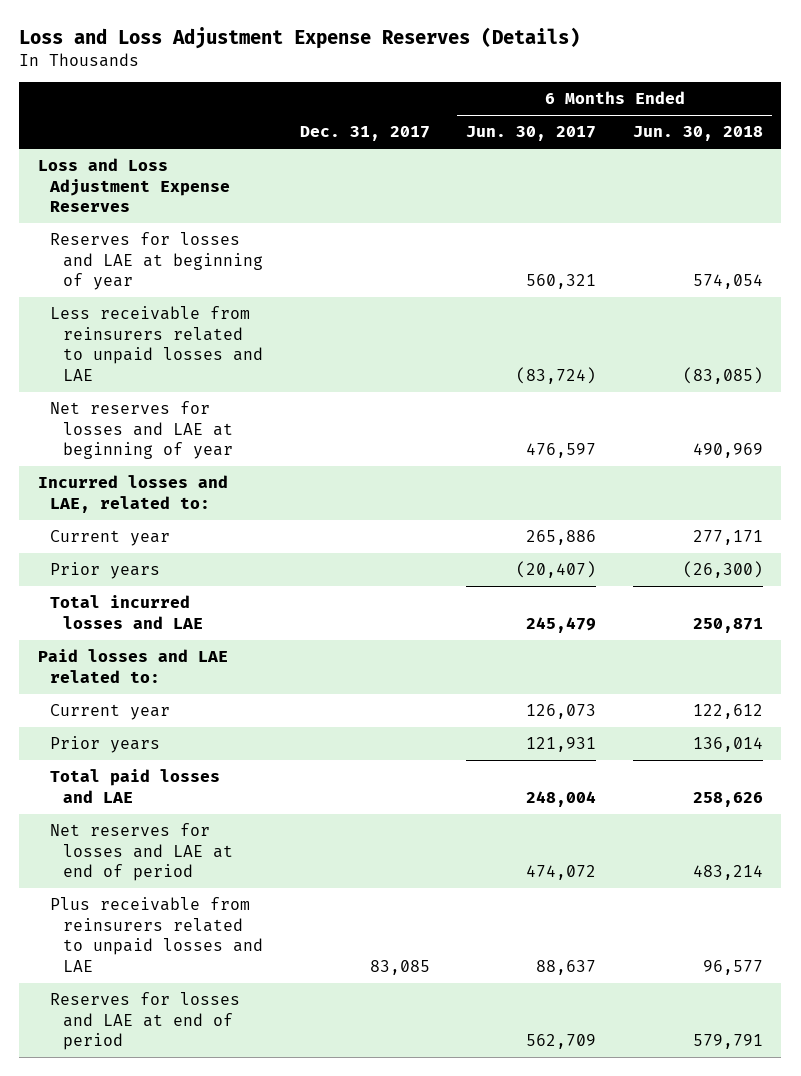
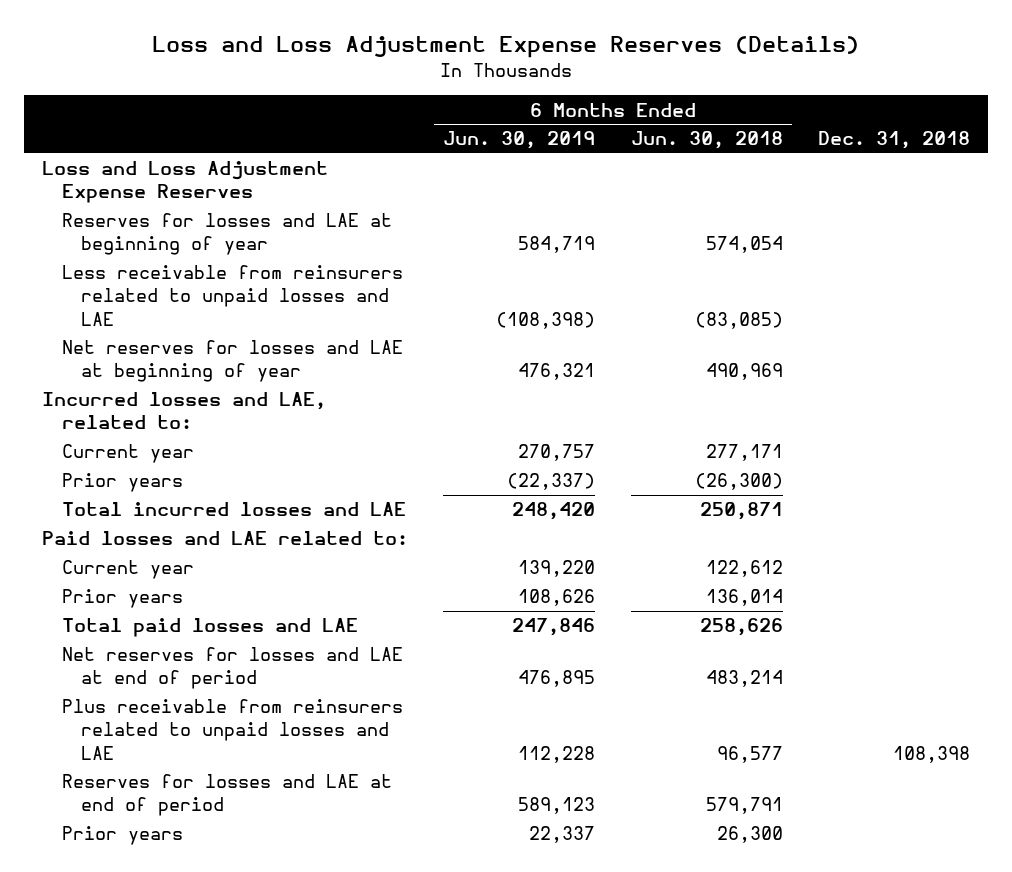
[299,126,430,142] Dec. 31, 2017 -> none
[466,126,597,142] Jun. 30, 2017 -> none
none -> [443,131,596,150] Jun. 30, 2019
none -> [818,131,971,150] Dec. 31, 2018
none -> [61,826,183,846] Prior years

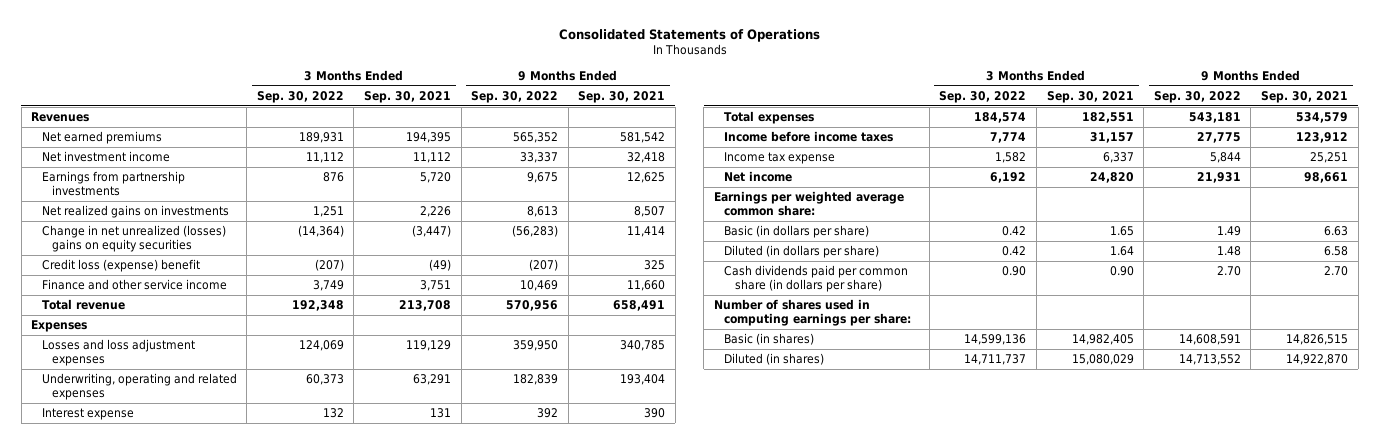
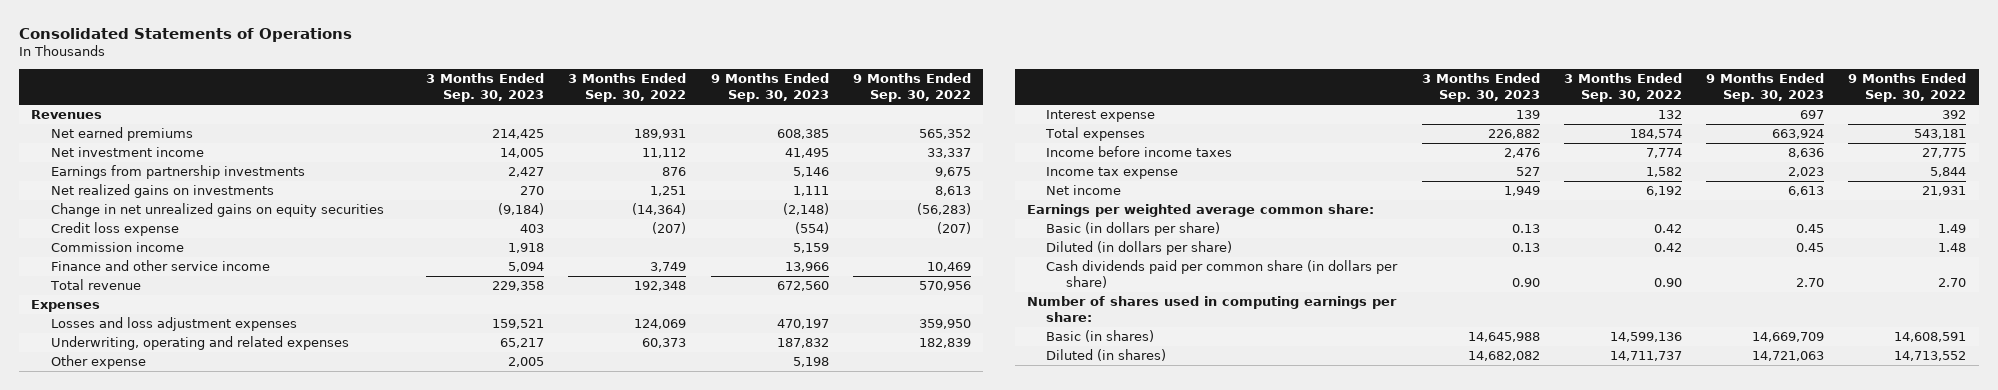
[363,90,451,103] Sep. 30, 2021 -> none
[578,90,666,103] Sep. 30, 2021 -> none
none -> [426,72,545,102] 3 Months Ended Sep. 30, 2023
none -> [710,72,829,102] 9 Months Ended Sep. 30, 2023
[41,225,226,252] Change in net unrealized (losses) gains on equity securities -> [50,203,384,218] Change in net unrealized gains on equity securities
[41,259,200,273] Credit loss (expense) benefit -> [50,222,179,237] Credit loss expense
none -> [50,242,184,253] Commission income
none -> [50,355,146,370] Other expense

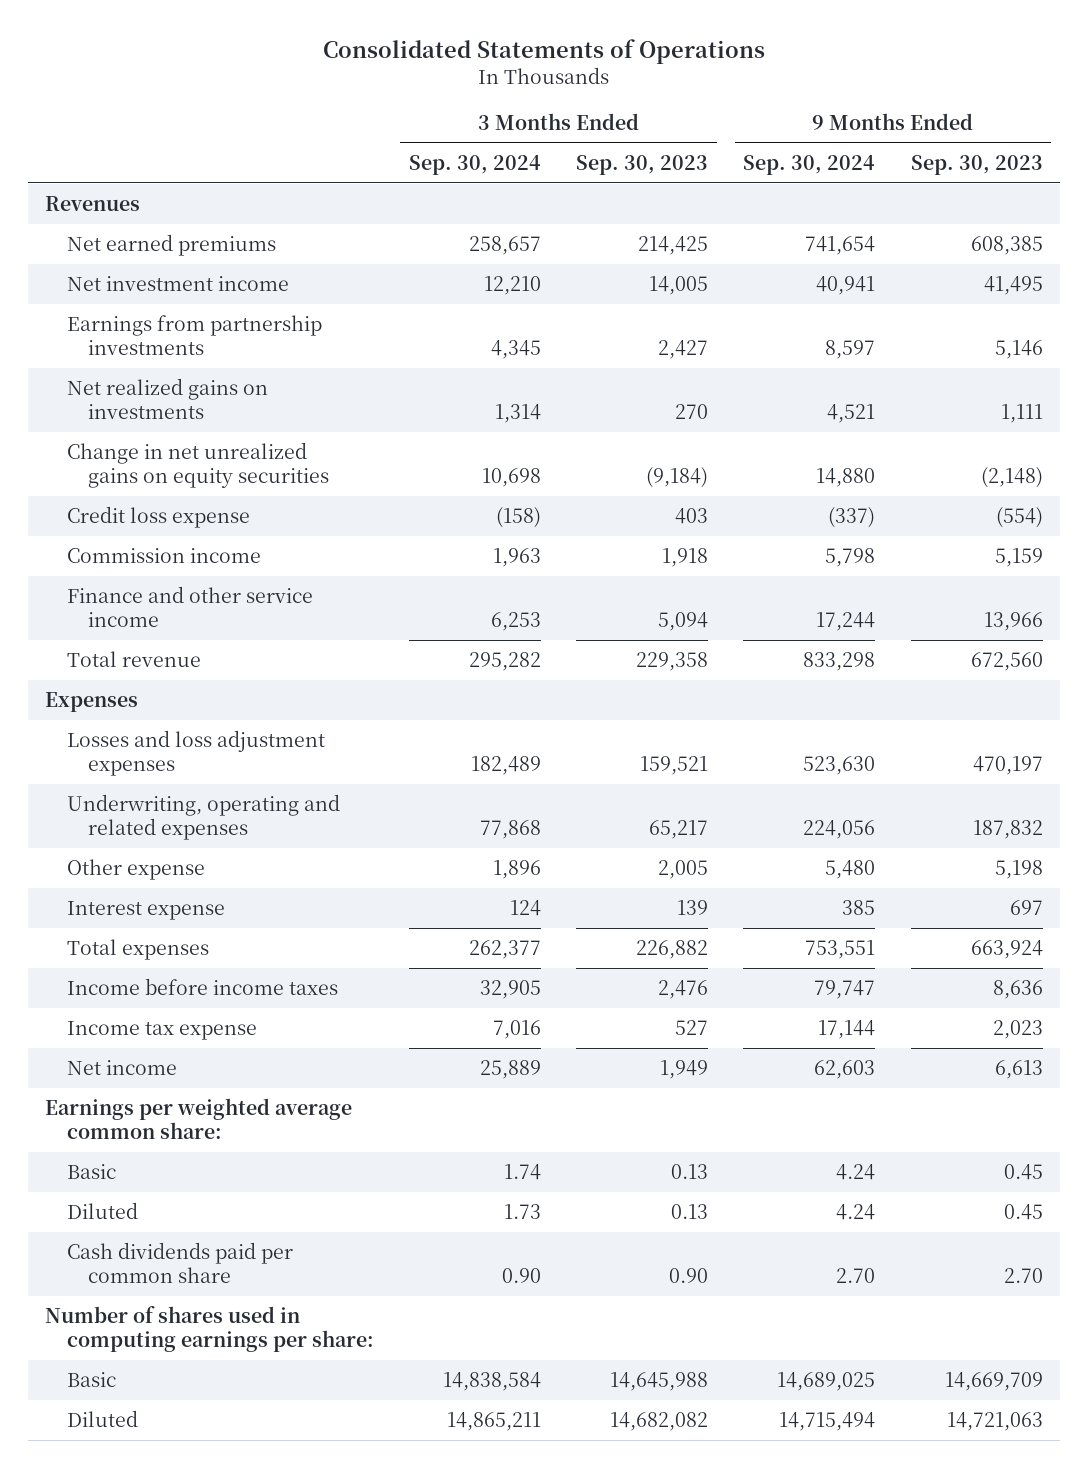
[568,72,687,102] 3 Months Ended Sep. 30, 2022 -> none
[852,72,971,102] 9 Months Ended Sep. 30, 2022 -> none
none -> [408,154,541,175] Sep. 30, 2024
none -> [743,154,876,175] Sep. 30, 2024
[1046,222,1221,237] Basic (in dollars per share) -> [66,1163,116,1179] Basic
[1046,241,1233,256] Diluted (in dollars per share) -> [66,1201,138,1219] Diluted
[1046,260,1399,289] Cash dividends paid per common share (in dollars per share) -> [66,1241,293,1284] Cash dividends paid per common share
[1046,330,1155,343] Basic (in shares) -> [66,1371,116,1387] Basic
[1046,349,1167,362] Diluted (in shares) -> [66,1409,138,1427] Diluted

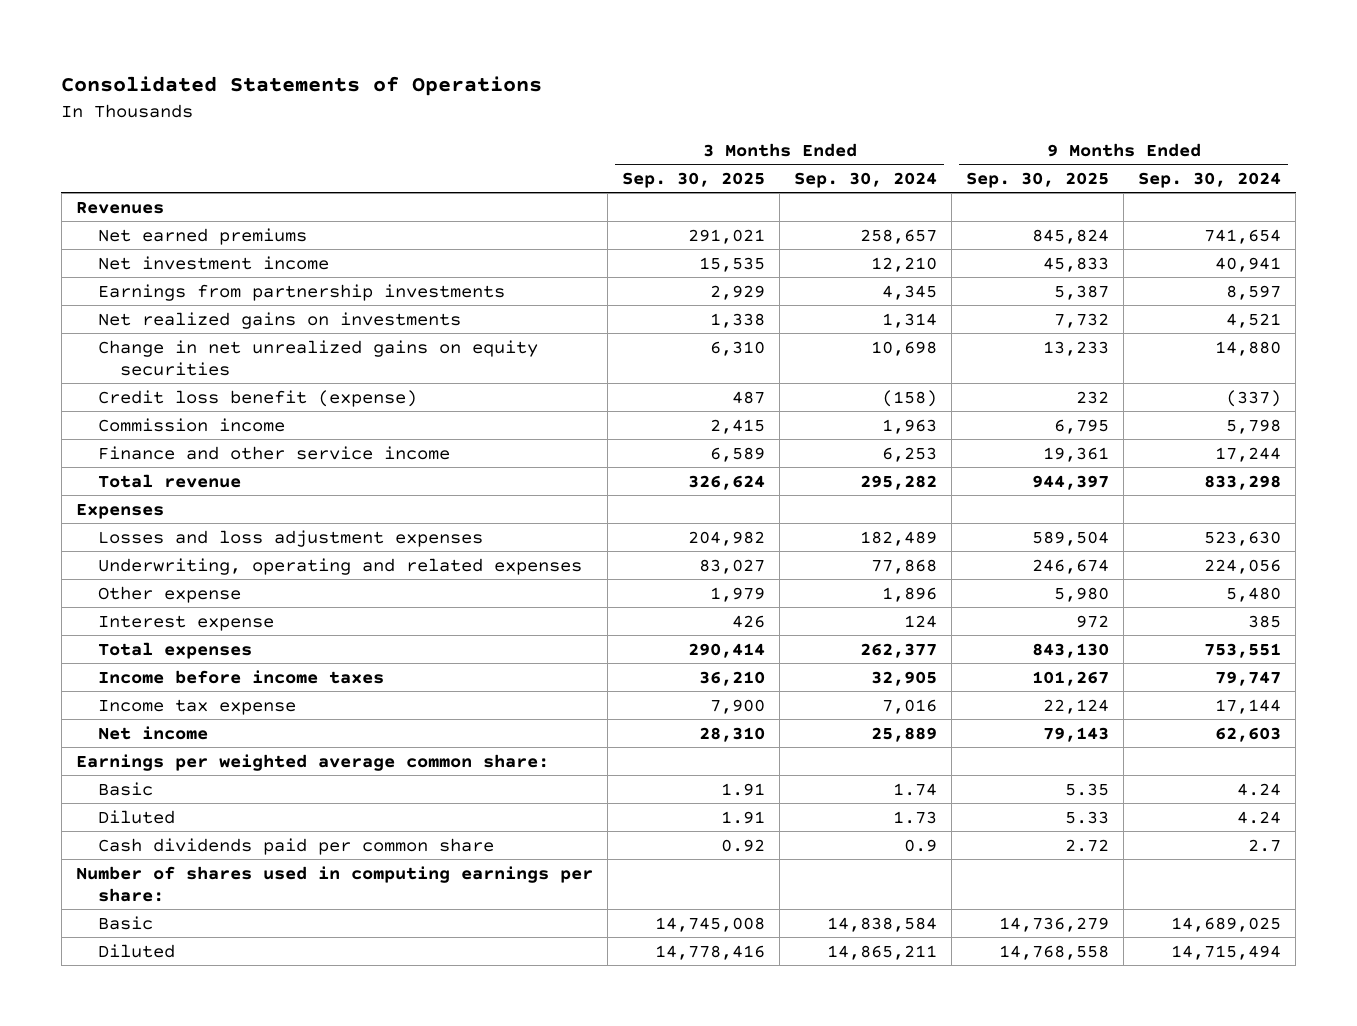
[576,154,709,175] Sep. 30, 2023 -> none
[910,154,1043,175] Sep. 30, 2023 -> none
none -> [622,171,766,188] Sep. 30, 2025
none -> [966,171,1110,188] Sep. 30, 2025
[66,505,250,528] Credit loss expense -> [97,389,417,407] Credit loss benefit (expense)
[501,1268,541,1284] 0.90 -> [904,838,938,852] 0.9
[836,1268,876,1284] 2.70 -> [1248,838,1282,852] 2.7

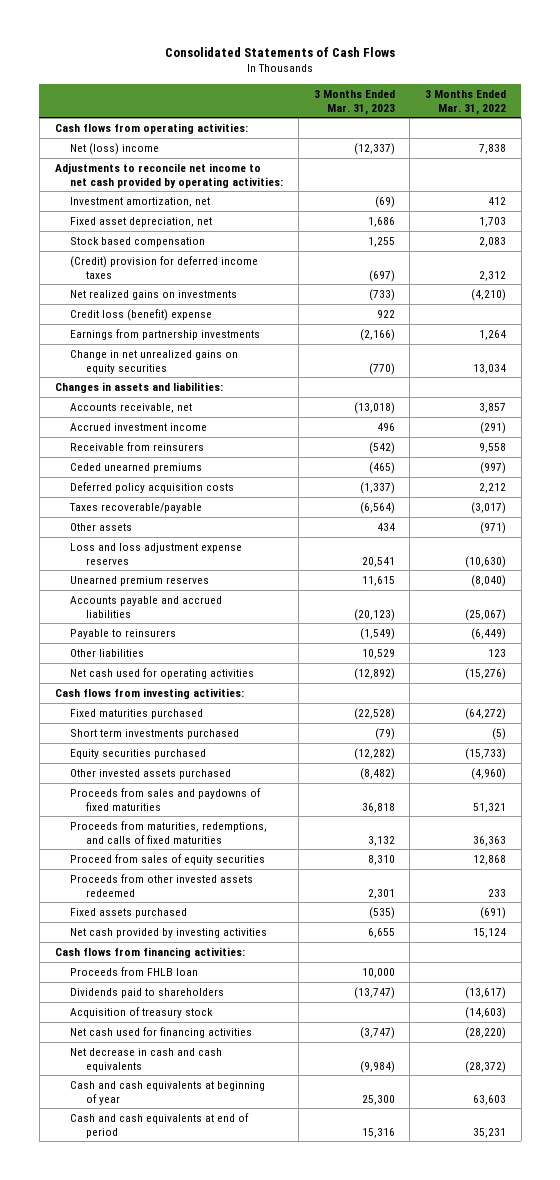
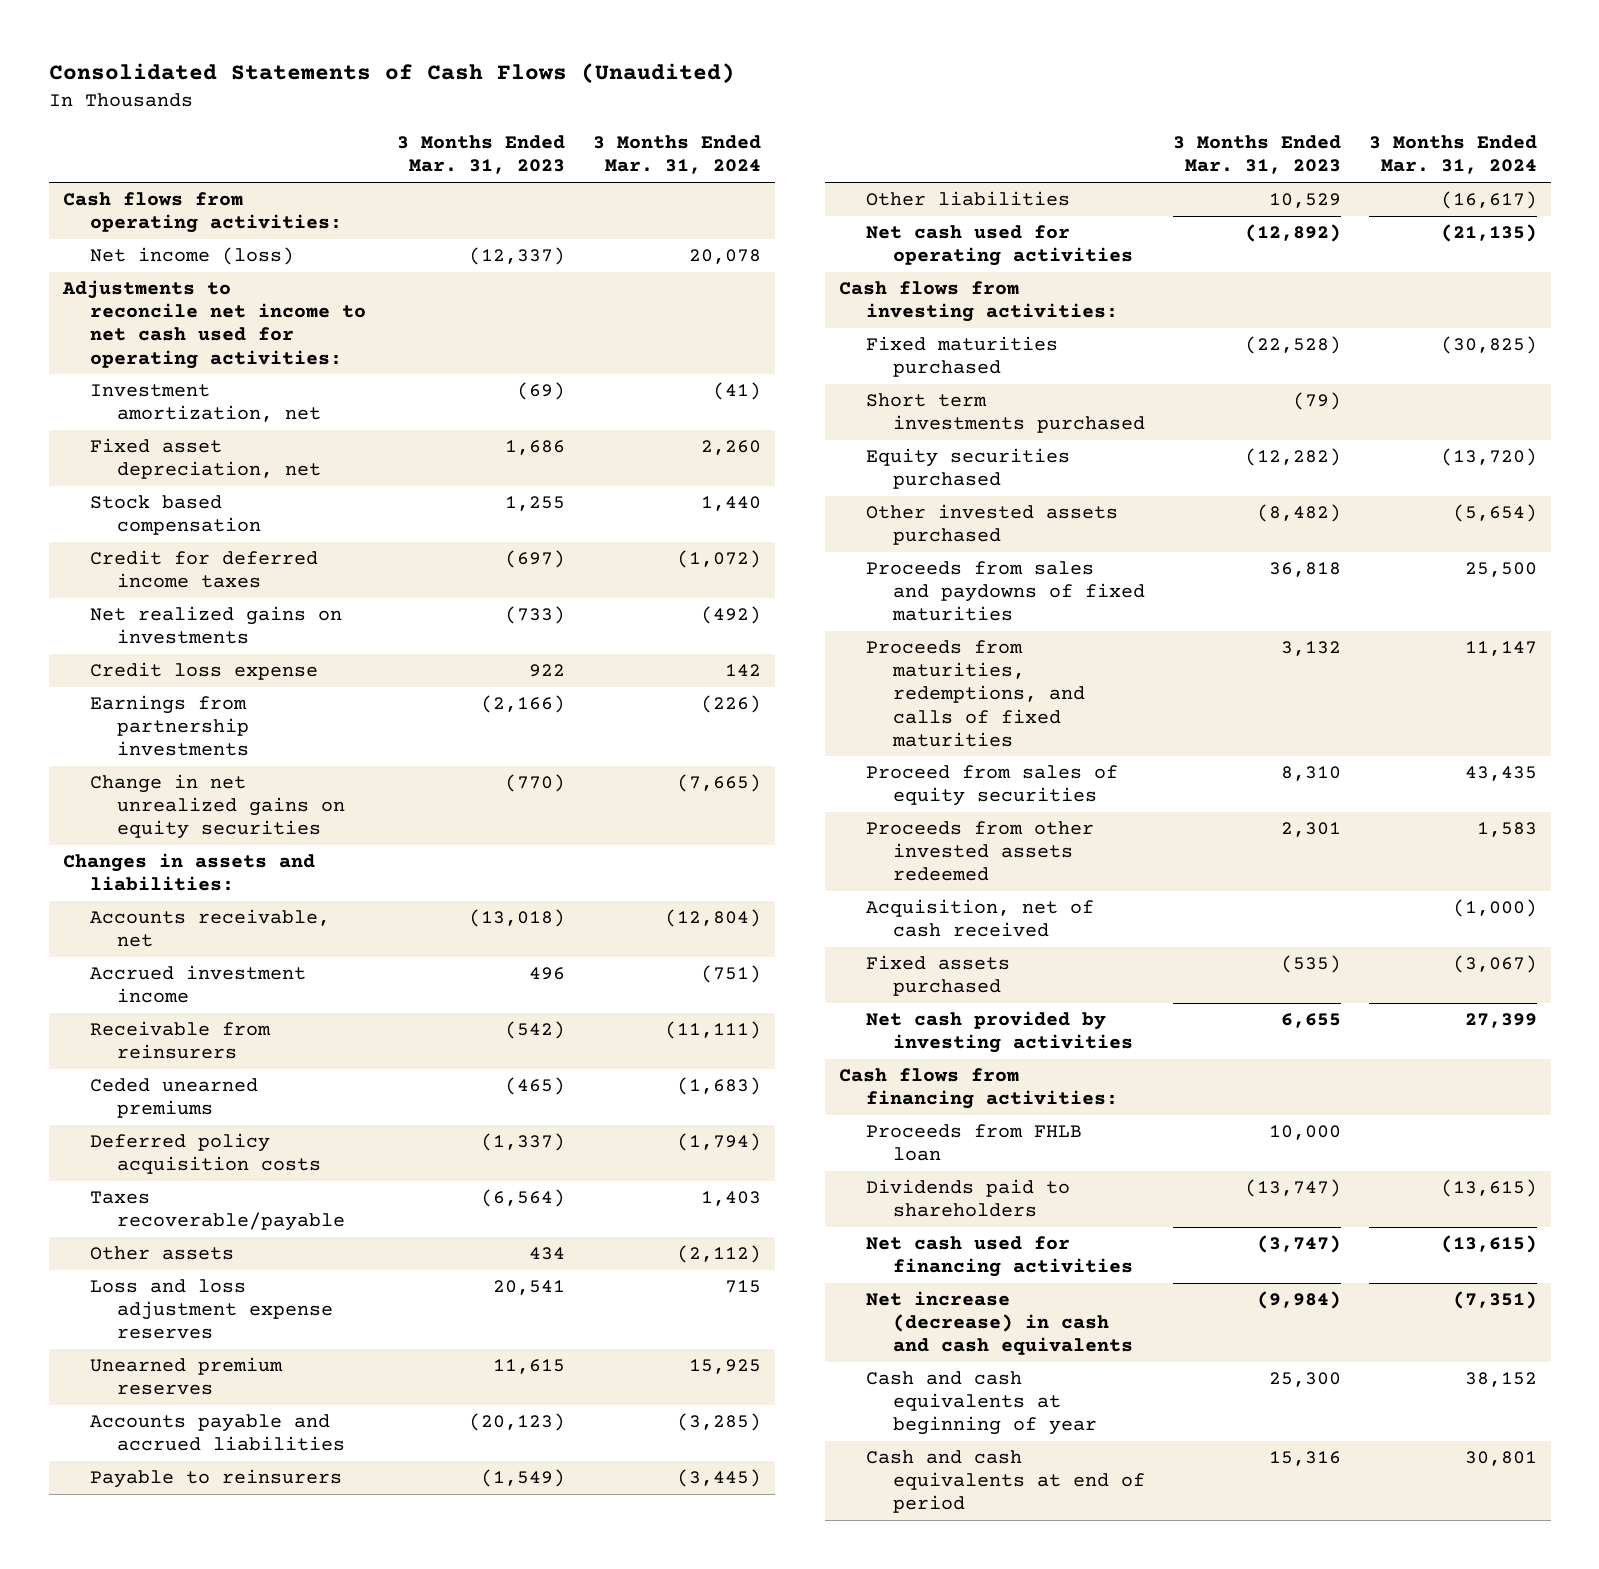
[165,47,396,58] Consolidated Statements of Cash Flows -> [48,63,735,85] Consolidated Statements of Cash Flows (Unaudited)
[424,89,506,115] 3 Months Ended Mar. 31, 2022 -> none
none -> [592,135,761,175] 3 Months Ended Mar. 31, 2024
[70,142,160,155] Net (loss) income -> [89,247,294,266] Net income (loss)
[54,162,284,188] Adjustments to reconcile net income to net cash provided by operating activities: -> [61,280,366,369] Adjustments to reconcile net income to net cash used for operating activities:
[70,255,259,279] (Credit) provision for deferred income taxes -> [89,550,318,589] Credit for deferred income taxes
[70,308,213,321] Credit loss (benefit) expense -> [89,662,318,681] Credit loss expense
none -> [865,899,1094,938] Acquisition, net of cash received
[70,1006,214,1018] Acquisition of treasury stock -> none
[70,1047,223,1072] Net decrease in cash and cash equivalents -> [865,1291,1133,1356] Net increase (decrease) in cash and cash equivalents

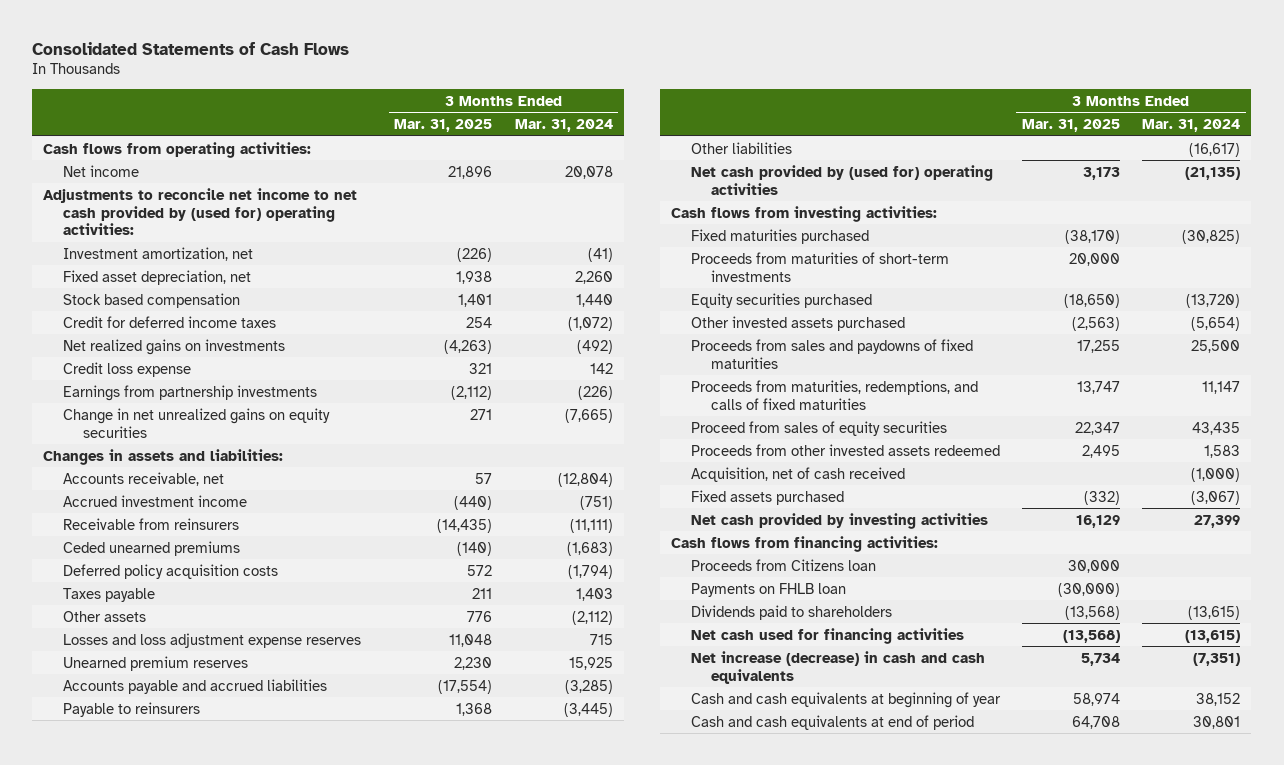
[48,63,735,85] Consolidated Statements of Cash Flows (Unaudited) -> [32,41,350,55] Consolidated Statements of Cash Flows
[396,135,565,175] 3 Months Ended Mar. 31, 2023 -> none
none -> [394,118,493,132] Mar. 31, 2025
[89,247,294,266] Net income (loss) -> [63,164,140,177] Net income
[61,280,366,369] Adjustments to reconcile net income to net cash used for operating activities: -> [43,187,358,236] Adjustments to reconcile net income to net cash provided by (used for) operating activities:
[89,1191,345,1232] Taxes recoverable/payable -> [63,587,156,602] Taxes payable
[89,1279,333,1340] Loss and loss adjustment expense reserves -> [63,632,362,648] Losses and loss adjustment expense reserves
[865,225,1133,267] Net cash used for operating activities -> [690,164,993,195] Net cash provided by (used for) operating activities
[865,393,1145,434] Short term investments purchased -> none
none -> [690,251,949,282] Proceeds from maturities of short-term investments
[865,1124,1082,1162] Proceeds from FHLB loan -> [690,558,876,571] Proceeds from Citizens loan
none -> [690,582,846,597] Payments on FHLB loan

